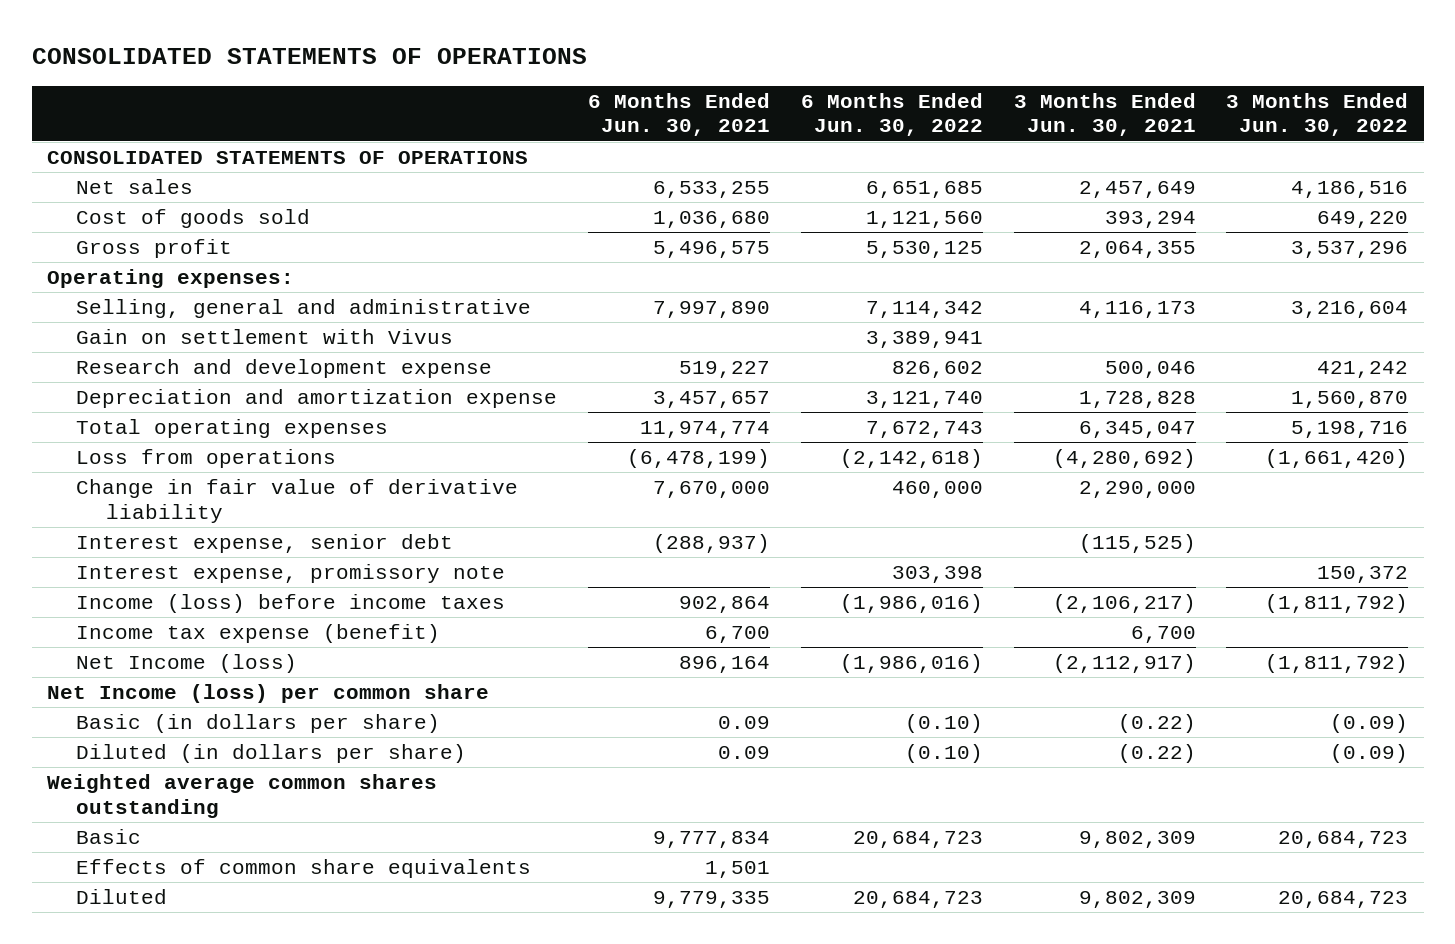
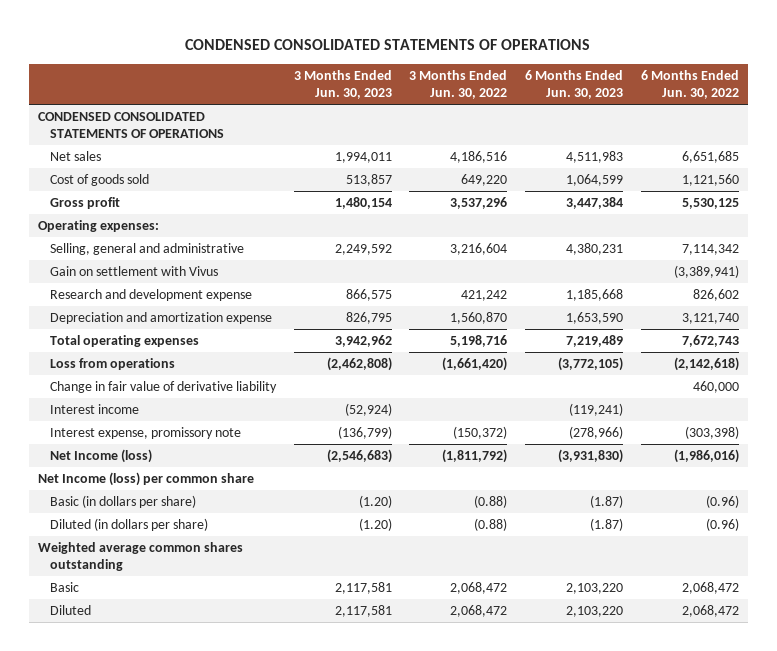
[31,48,587,65] CONSOLIDATED STATEMENTS OF OPERATIONS -> [185,39,591,51] CONDENSED CONSOLIDATED STATEMENTS OF OPERATIONS
[588,92,771,137] 6 Months Ended Jun. 30, 2021 -> none
[1013,92,1196,137] 3 Months Ended Jun. 30, 2021 -> none
none -> [293,69,392,100] 3 Months Ended Jun. 30, 2023
none -> [525,69,624,100] 6 Months Ended Jun. 30, 2023
[46,151,528,165] CONSOLIDATED STATEMENTS OF OPERATIONS -> [37,111,225,139] CONDENSED CONSOLIDATED STATEMENTS OF OPERATIONS
[865,331,983,349] 3,389,941 -> [673,264,739,278] (3,389,941)
[76,534,454,554] Interest expense, senior debt -> none
[76,594,506,614] Income (loss) before income taxes -> none
[76,624,441,644] Income tax expense (benefit) -> none
none -> [50,403,140,414] Interest income
[891,566,983,584] 303,398 -> [684,425,739,439] (303,398)
[1317,566,1409,584] 150,372 -> [453,425,508,439] (150,372)
[904,714,983,734] (0.10) -> [705,494,739,508] (0.96)
[1330,714,1409,734] (0.09) -> [474,494,508,508] (0.88)
[904,744,983,764] (0.10) -> [705,517,739,531] (0.96)
[1330,744,1409,764] (0.09) -> [474,517,508,531] (0.88)
[76,859,532,879] Effects of common share equivalents -> none
[852,831,983,849] 20,684,723 -> [681,581,739,594] 2,068,472
[1278,831,1409,849] 20,684,723 -> [450,581,508,594] 2,068,472
[852,891,983,909] 20,684,723 -> [681,604,739,617] 2,068,472
[1278,891,1409,909] 20,684,723 -> [450,604,508,617] 2,068,472

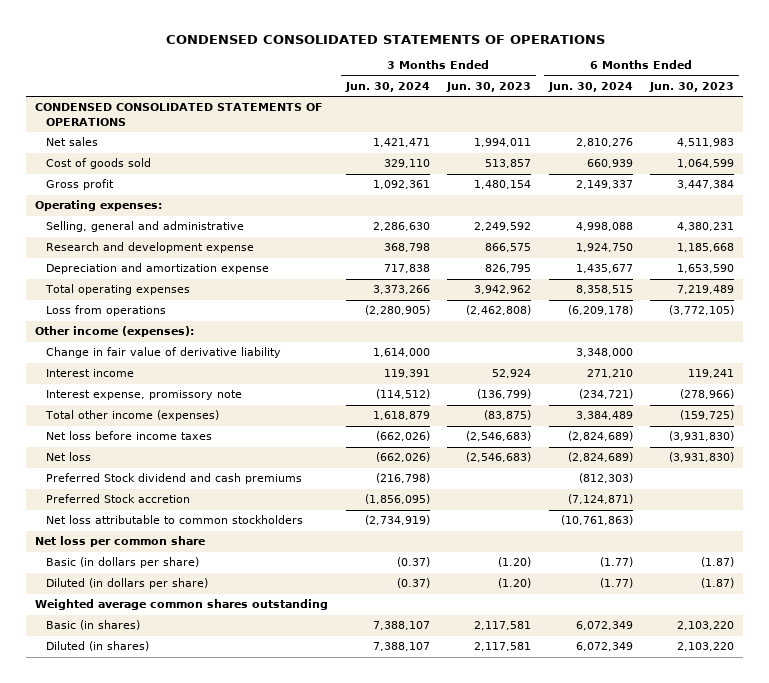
[409,69,508,100] 3 Months Ended Jun. 30, 2022 -> none
[640,69,739,100] 6 Months Ended Jun. 30, 2022 -> none
none -> [344,81,430,92] Jun. 30, 2024
none -> [547,81,633,92] Jun. 30, 2024
[50,265,219,276] Gain on settlement with Vivus -> none
none -> [35,326,195,338] Other income (expenses):
[344,402,392,416] (52,924) -> [492,369,532,379] 52,924
[569,402,624,416] (119,241) -> [688,369,735,379] 119,241
none -> [45,410,220,422] Total other income (expenses)
none -> [46,431,213,441] Net loss before income taxes
[50,448,153,463] Net Income (loss) -> [46,452,92,462] Net loss
none -> [46,473,303,485] Preferred Stock dividend and cash premiums
none -> [46,494,191,504] Preferred Stock accretion
none -> [46,515,304,525] Net loss attributable to common stockholders
[37,471,254,486] Net Income (loss) per common share -> [35,536,206,548] Net loss per common share
[50,581,80,592] Basic -> [46,620,141,631] Basic (in shares)
[50,604,92,615] Diluted -> [46,641,150,652] Diluted (in shares)

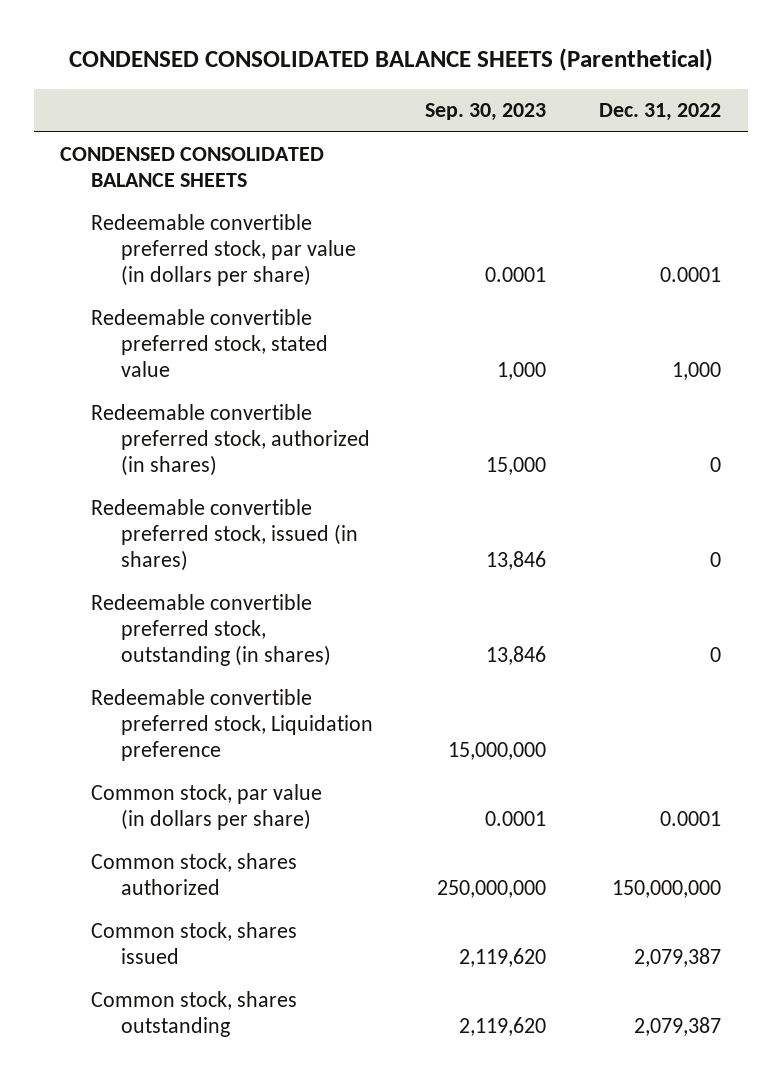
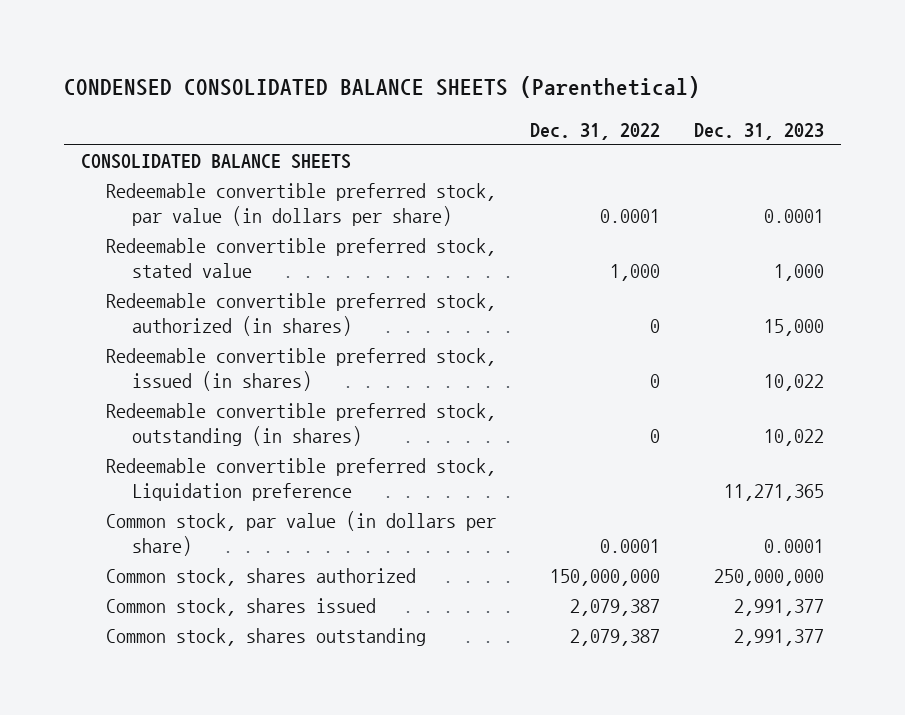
[425,103,547,122] Sep. 30, 2023 -> none
none -> [694,122,825,140] Dec. 31, 2023
[60,147,325,188] CONDENSED CONSOLIDATED BALANCE SHEETS -> [80,154,351,170] CONSOLIDATED BALANCE SHEETS

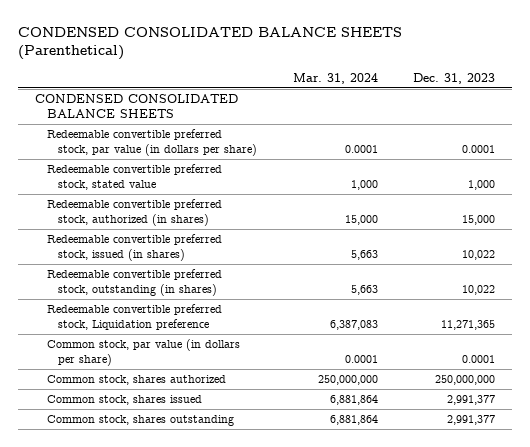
[530,122,661,140] Dec. 31, 2022 -> none
none -> [292,72,378,84] Mar. 31, 2024
[80,154,351,170] CONSOLIDATED BALANCE SHEETS -> [35,94,239,119] CONDENSED CONSOLIDATED BALANCE SHEETS

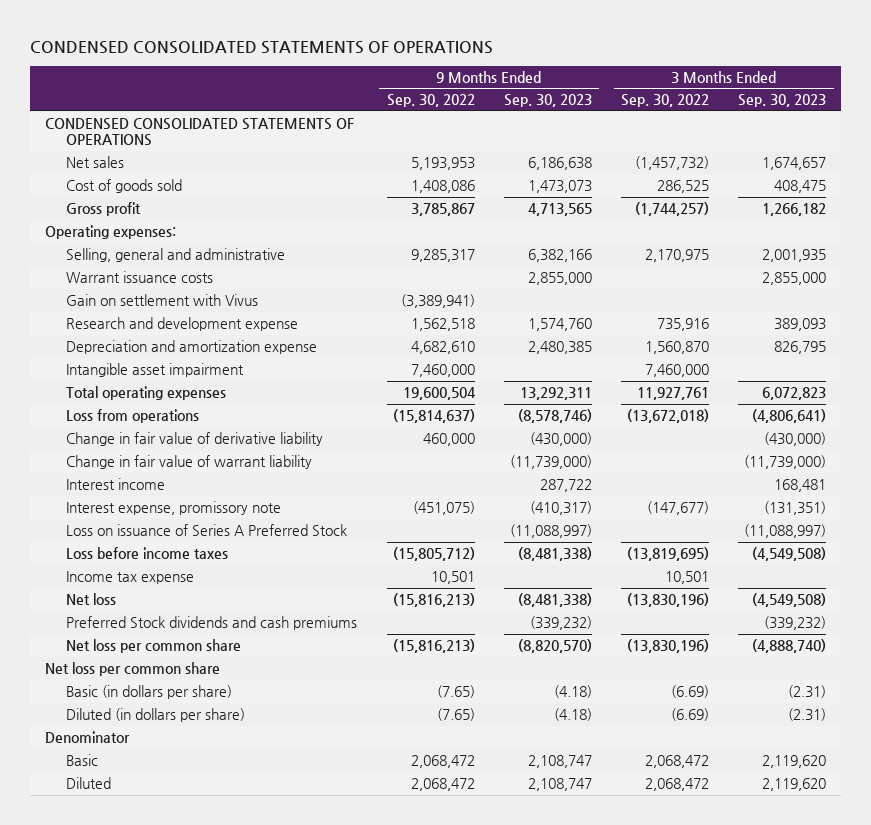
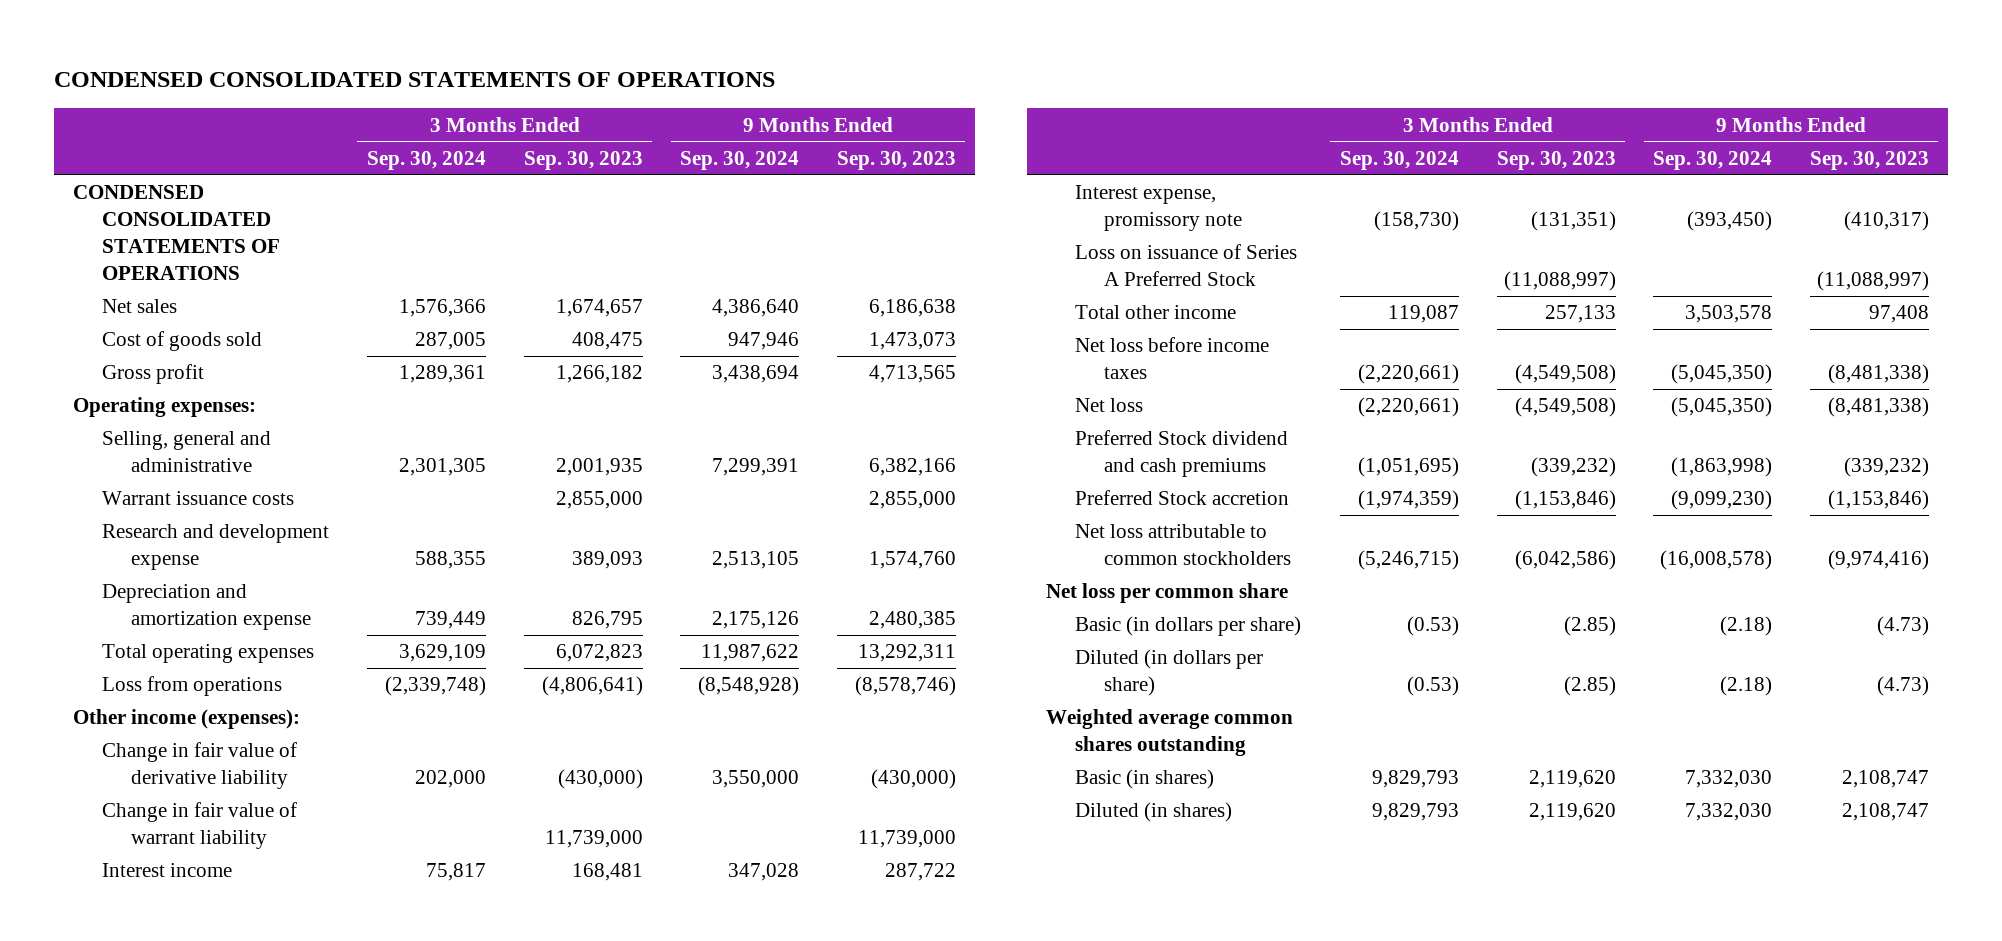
[386,94,475,108] Sep. 30, 2022 -> none
[621,94,710,108] Sep. 30, 2022 -> none
none -> [366,150,486,170] Sep. 30, 2024
none -> [680,150,800,170] Sep. 30, 2024
[66,294,259,307] Gain on settlement with Vivus -> none
[66,363,245,378] Intangible asset impairment -> none
none -> [73,709,301,730] Other income (expenses):
[509,455,592,470] (11,739,000) -> [857,830,956,849] 11,739,000
[744,455,827,470] (11,739,000) -> [544,830,643,849] 11,739,000
[66,571,195,585] Income tax expense -> none
none -> [1075,305,1237,320] Total other income
[66,547,229,560] Loss before income taxes -> [1075,337,1270,380] Net loss before income taxes
[66,616,358,631] Preferred Stock dividends and cash premiums -> [1075,430,1289,478] Preferred Stock dividend and cash premiums
none -> [1075,490,1290,506] Preferred Stock accretion
[66,639,242,654] Net loss per common share -> [1075,524,1292,566] Net loss attributable to common stockholders
[517,639,592,654] (8,820,570) -> [1828,550,1930,571] (9,974,416)
[752,639,827,654] (4,888,740) -> [1514,550,1616,571] (6,042,586)
[553,685,592,699] (4.18) -> [1877,616,1930,637] (4.73)
[788,685,827,699] (2.31) -> [1563,616,1616,637] (2.85)
[553,708,592,722] (4.18) -> [1877,676,1930,697] (4.73)
[788,708,827,722] (2.31) -> [1563,676,1616,697] (2.85)
[44,731,130,744] Denominator -> [1046,709,1294,757] Weighted average common shares outstanding
[66,754,99,767] Basic -> [1075,769,1215,790] Basic (in shares)
[66,777,112,790] Diluted -> [1075,802,1233,823] Diluted (in shares)

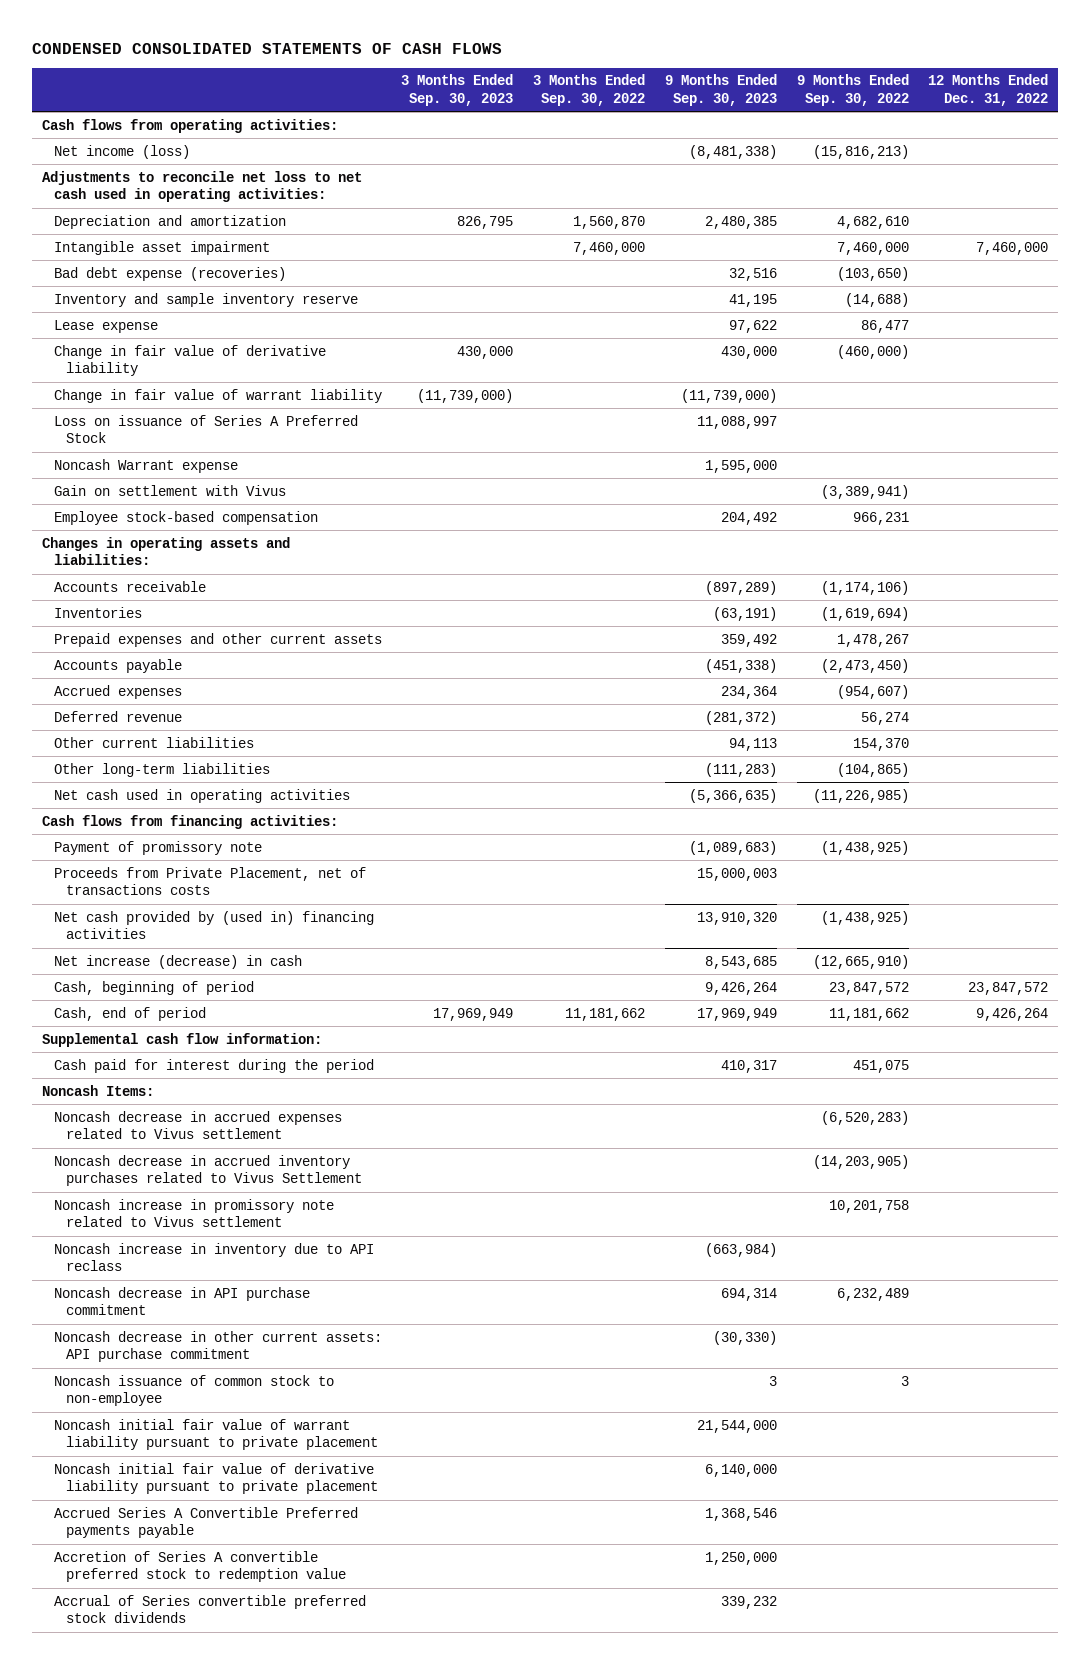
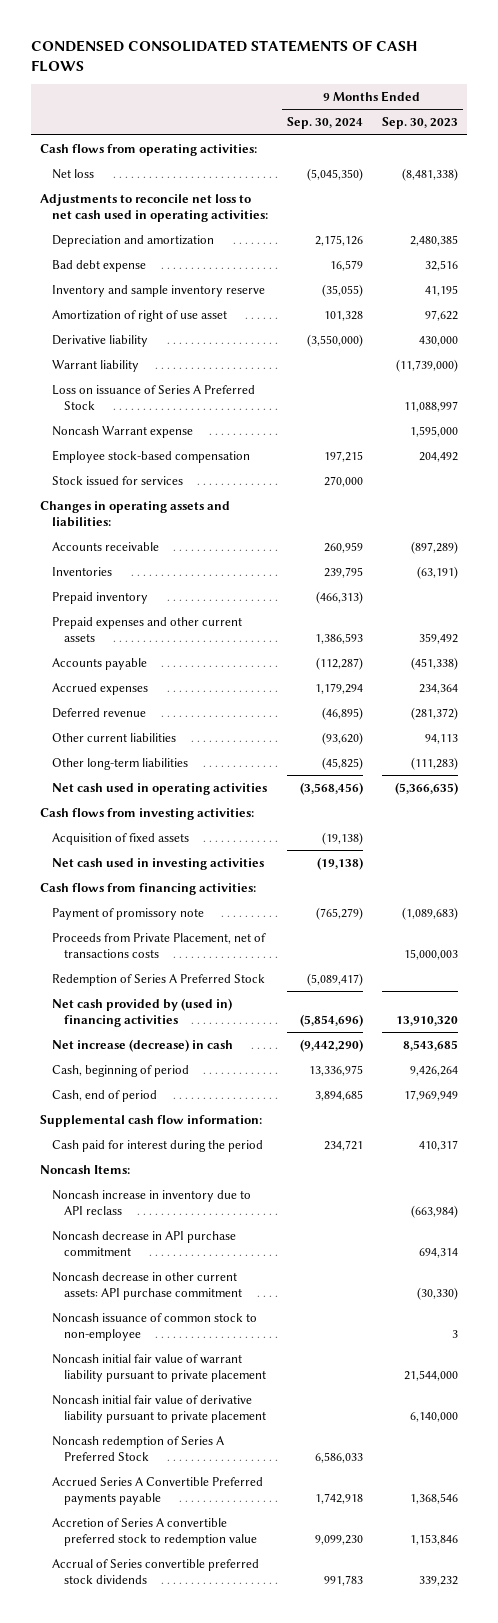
[401,74,514,106] 3 Months Ended Sep. 30, 2023 -> none
[533,74,646,106] 3 Months Ended Sep. 30, 2022 -> none
[796,74,909,106] 9 Months Ended Sep. 30, 2022 -> none
[928,74,1049,106] 12 Months Ended Dec. 31, 2022 -> none
none -> [287,117,364,130] Sep. 30, 2024
[53,144,190,159] Net income (loss) -> [52,168,95,179] Net loss
[53,240,270,255] Intangible asset impairment -> none
[53,266,286,281] Bad debt expense (recoveries) -> [52,259,147,272] Bad debt expense
[53,319,158,333] Lease expense -> [52,309,228,322] Amortization of right of use asset
[53,344,326,377] Change in fair value of derivative liability -> [52,334,149,347] Derivative liability
[53,388,382,403] Change in fair value of warrant liability -> [52,359,140,372] Warrant liability
[53,484,286,496] Gain on settlement with Vivus -> none
none -> [52,475,184,485] Stock issued for services
none -> [52,591,149,604] Prepaid inventory
none -> [40,807,255,820] Cash flows from investing activities:
none -> [52,832,190,845] Acquisition of fixed assets
none -> [52,857,265,870] Net cash used in investing activities
none -> [52,973,266,986] Redemption of Series A Preferred Stock
[53,1110,342,1140] Noncash decrease in accrued expenses related to Vivus settlement -> none
[53,1154,362,1187] Noncash decrease in accrued inventory purchases related to Vivus Settlement -> none
[53,1198,334,1228] Noncash increase in promissory note related to Vivus settlement -> none
none -> [52,1435,225,1462] Noncash redemption of Series A Preferred Stock
[704,1551,777,1565] 1,250,000 -> [409,1534,458,1546] 1,153,846

